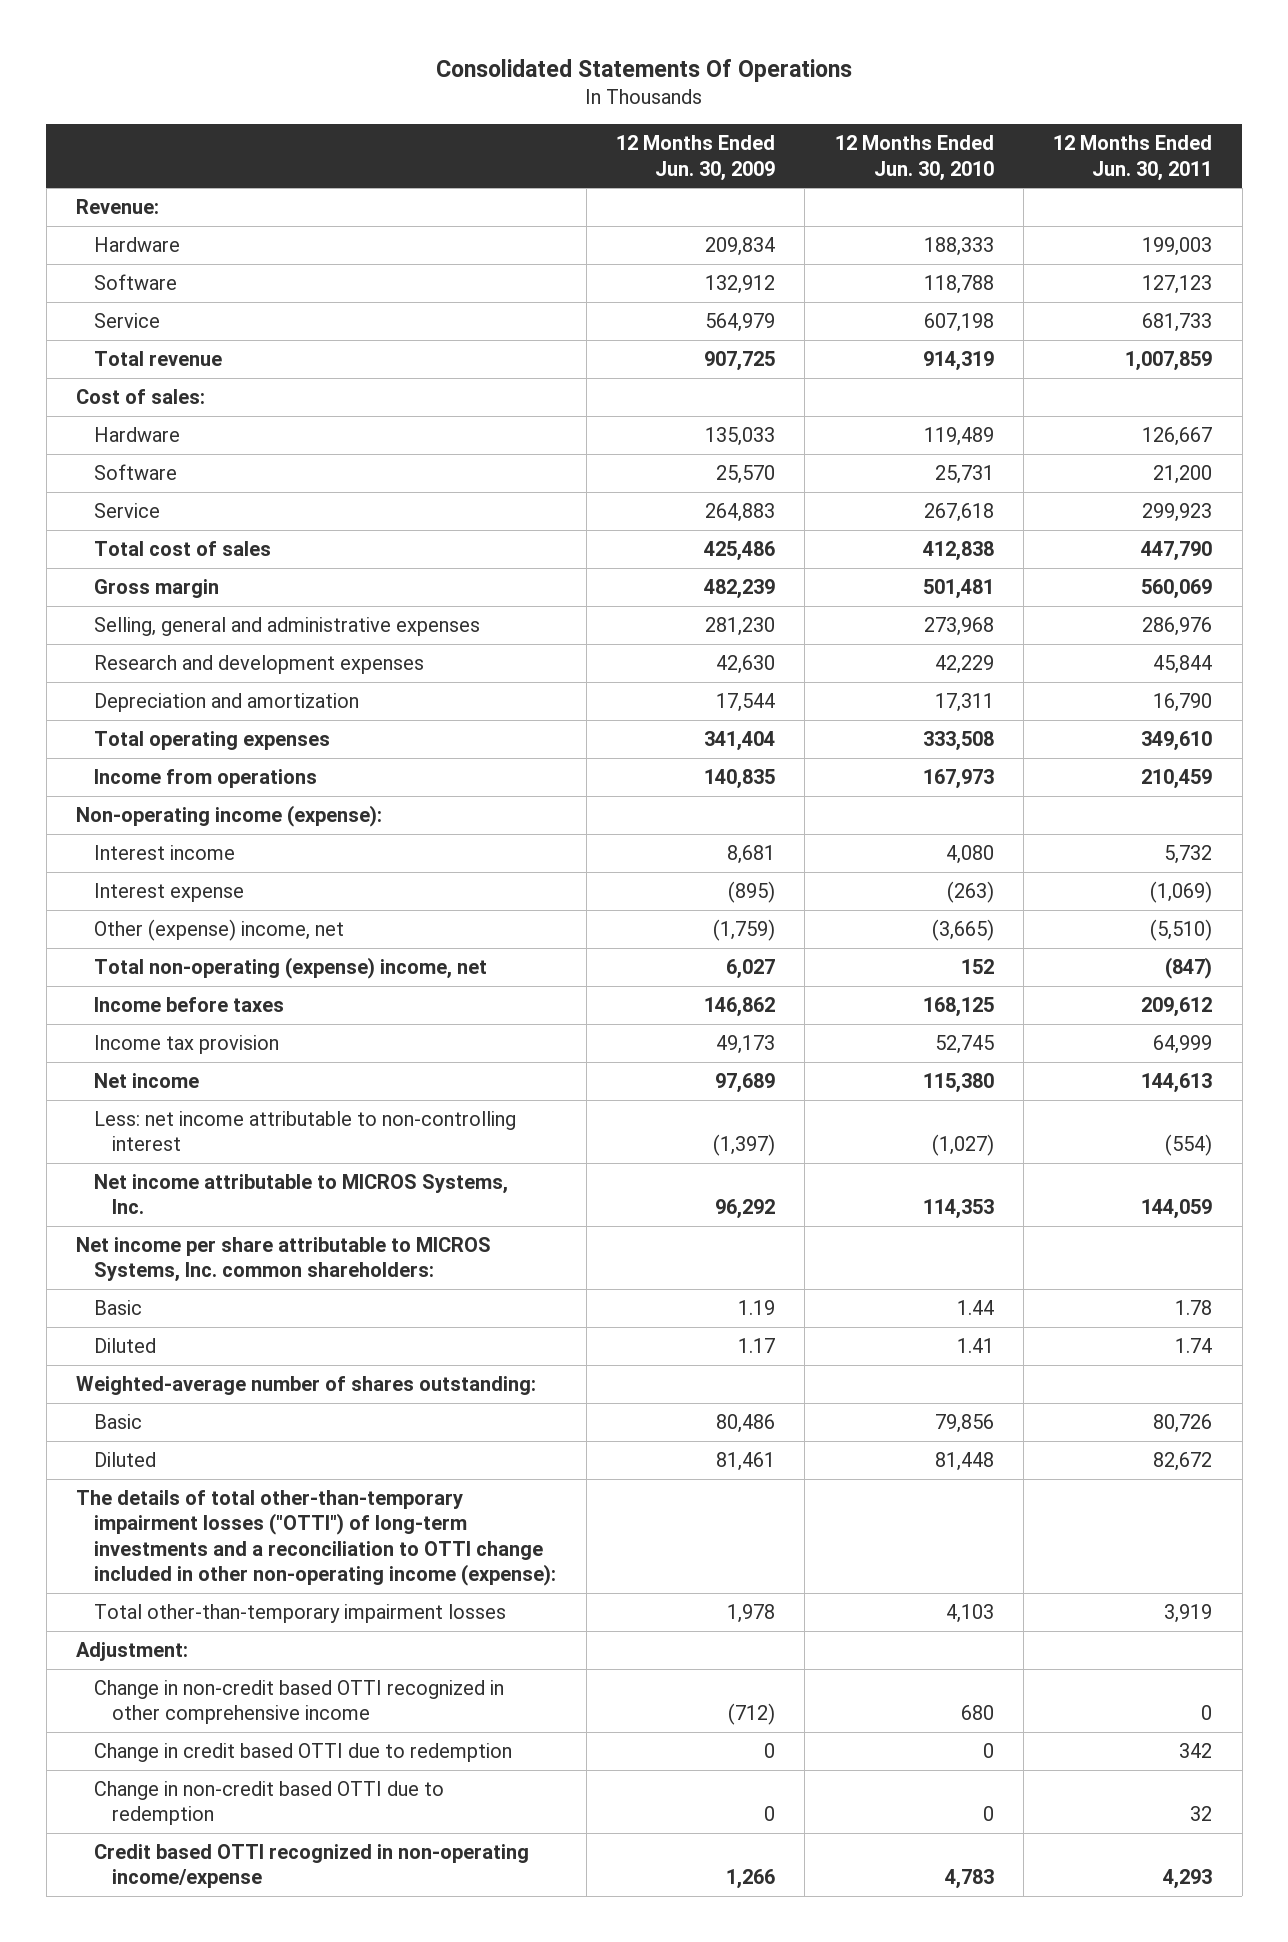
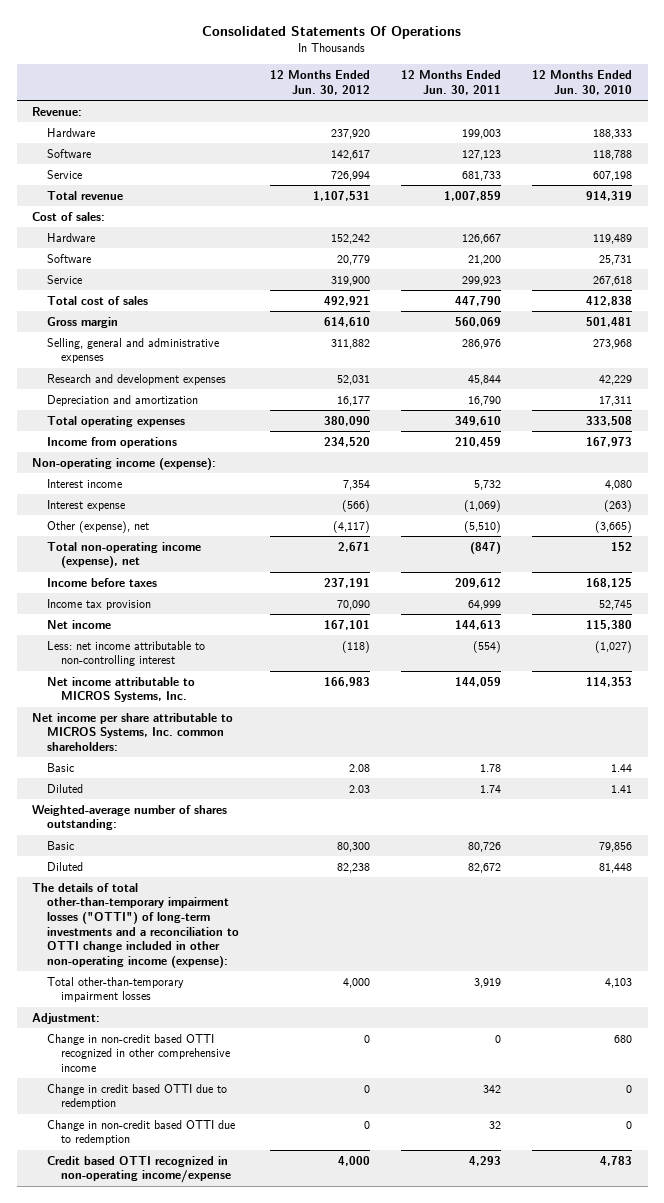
[615,135,775,181] 12 Months Ended Jun. 30, 2009 -> none
none -> [269,70,370,95] 12 Months Ended Jun. 30, 2012
[94,918,345,941] Other (expense) income, net -> [46,520,149,533] Other (expense), net
[94,956,488,979] Total non-operating (expense) income, net -> [46,541,201,569] Total non-operating income (expense), net

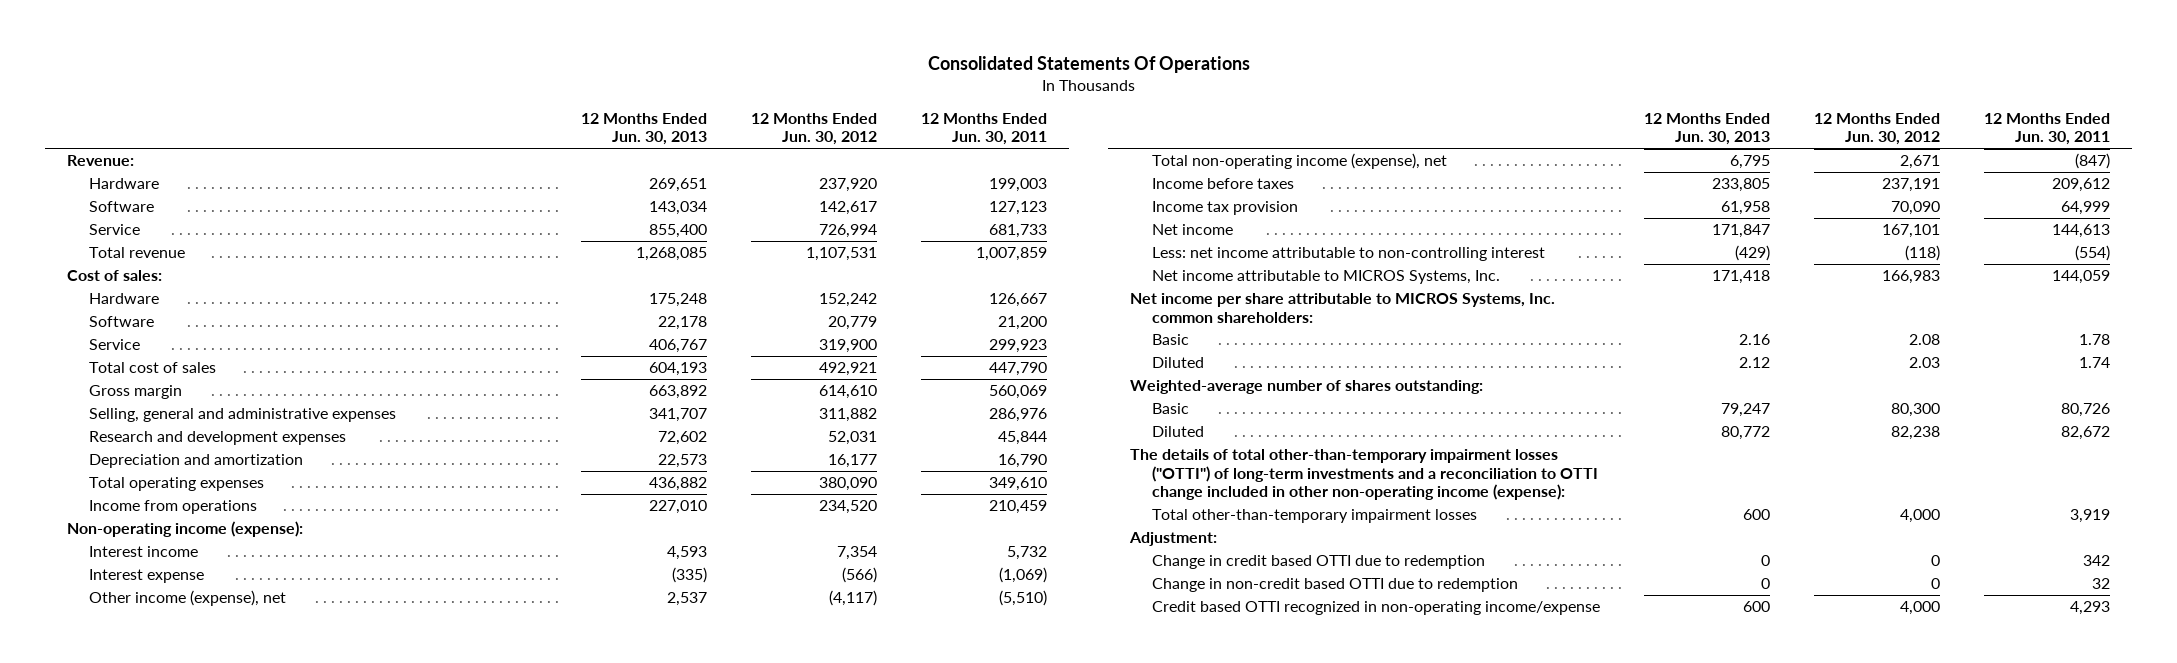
[532,70,633,95] 12 Months Ended Jun. 30, 2010 -> none
none -> [581,112,708,146] 12 Months Ended Jun. 30, 2013
[46,520,149,533] Other (expense), net -> [89,590,287,607] Other income (expense), net
[46,1033,231,1073] Change in non-credit based OTTI recognized in other comprehensive income -> none

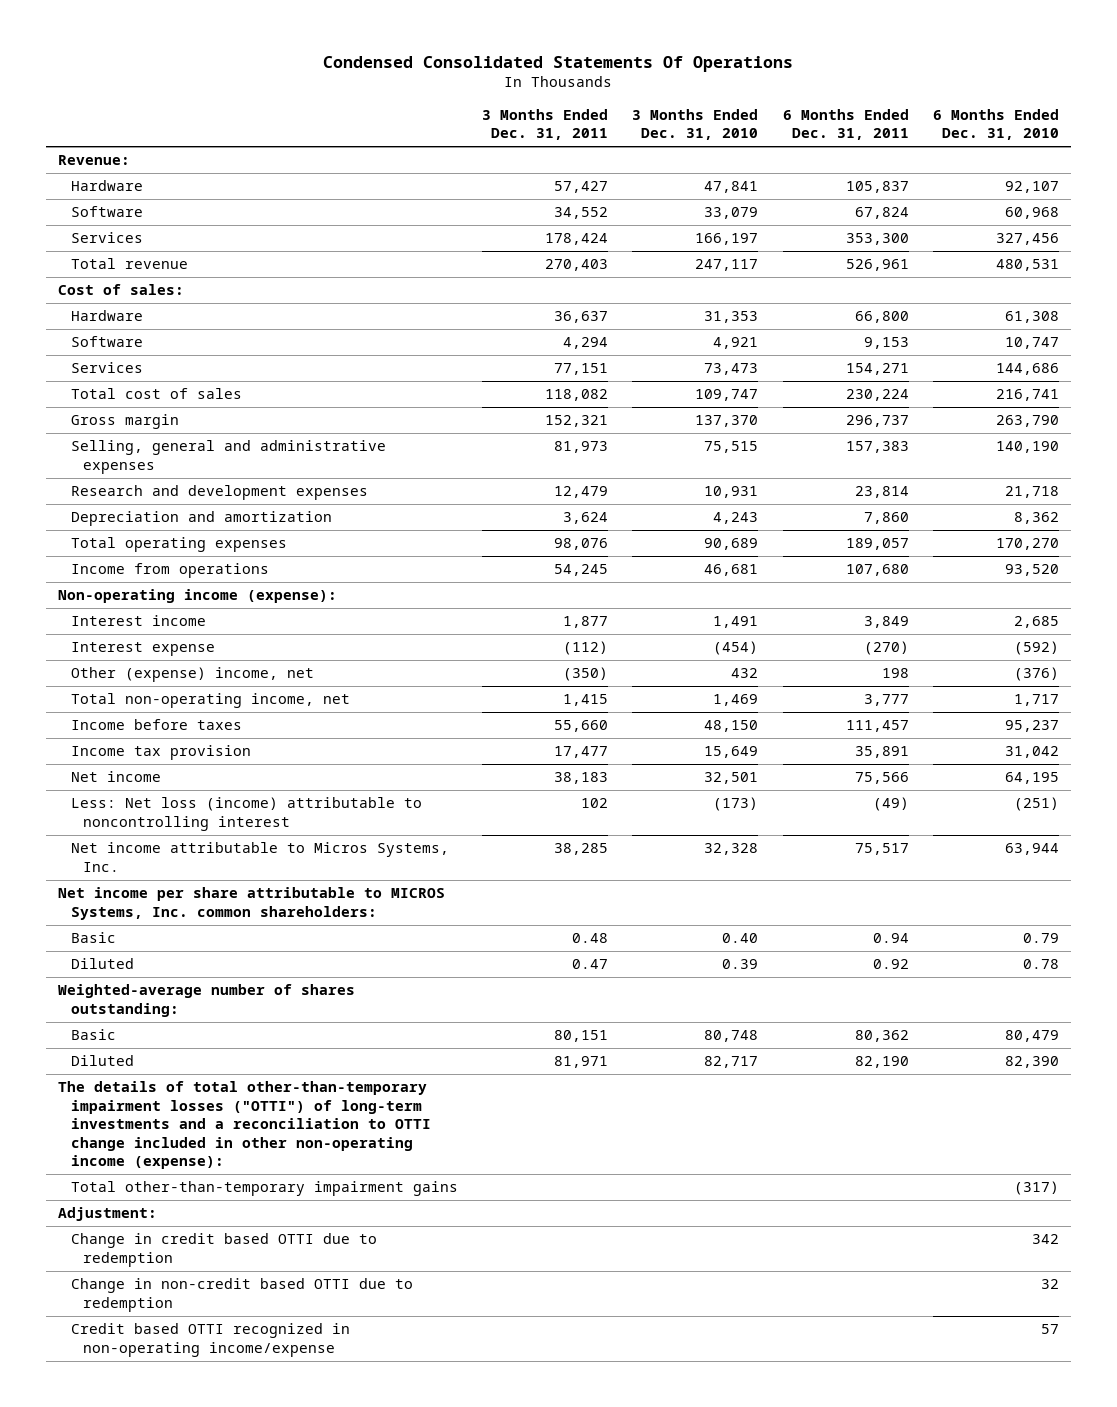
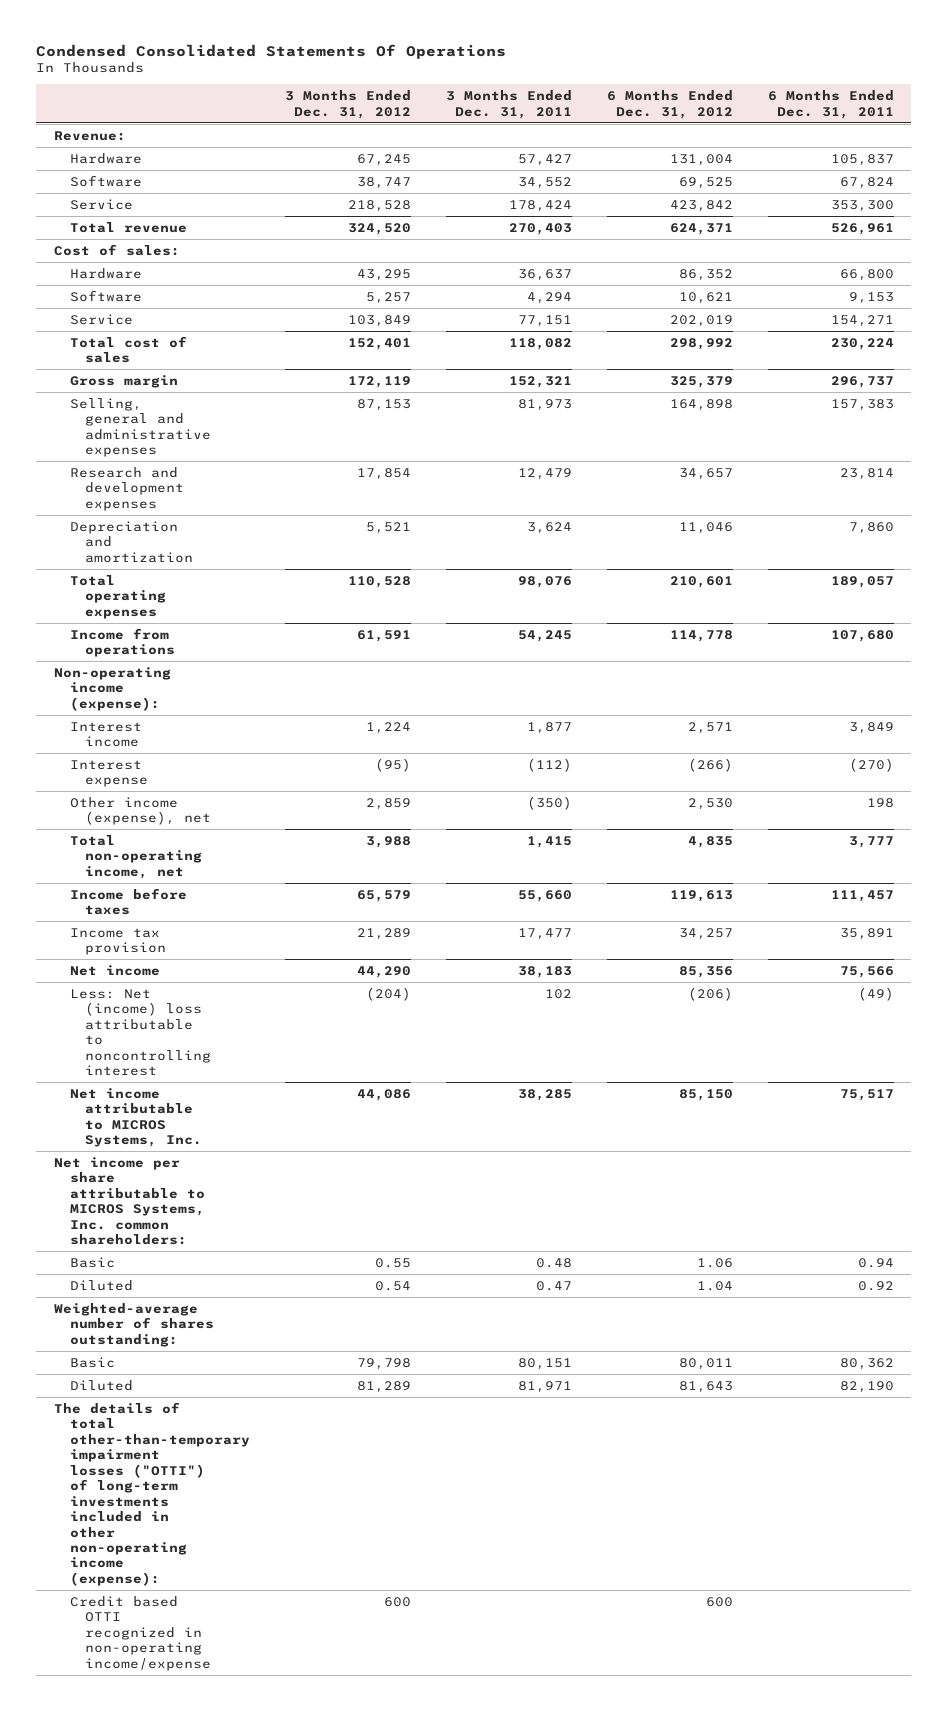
[632,108,759,141] 3 Months Ended Dec. 31, 2010 -> none
[932,108,1059,141] 6 Months Ended Dec. 31, 2010 -> none
none -> [284,90,411,119] 3 Months Ended Dec. 31, 2012
none -> [606,90,733,119] 6 Months Ended Dec. 31, 2012
[70,232,143,244] Services -> [69,198,133,210] Service
[70,362,143,374] Services -> [69,313,133,325] Service
[70,667,314,683] Other (expense) income, net -> [69,796,212,826] Other income (expense), net
[70,797,422,831] Less: Net loss (income) attributable to noncontrolling interest -> [69,988,212,1077] Less: Net (income) loss attributable to noncontrolling interest
[70,842,449,872] Net income attributable to Micros Systems, Inc. -> [69,1087,203,1148] Net income attributable to MICROS Systems, Inc.
[70,1181,458,1197] Total other-than-temporary impairment gains -> none
[58,1207,158,1222] Adjustment: -> none
[70,1233,377,1267] Change in credit based OTTI due to redemption -> none
[70,1278,413,1312] Change in non-credit based OTTI due to redemption -> none
[58,1081,431,1170] The details of total other-than-temporary impairment losses ("OTTI") of long-term investments and a reconciliation to OTTI change included in other non-operating income (expense): -> [53,1401,250,1586] The details of total other-than-temporary impairment losses ("OTTI") of long-term investments included in other non-operating income (expense):

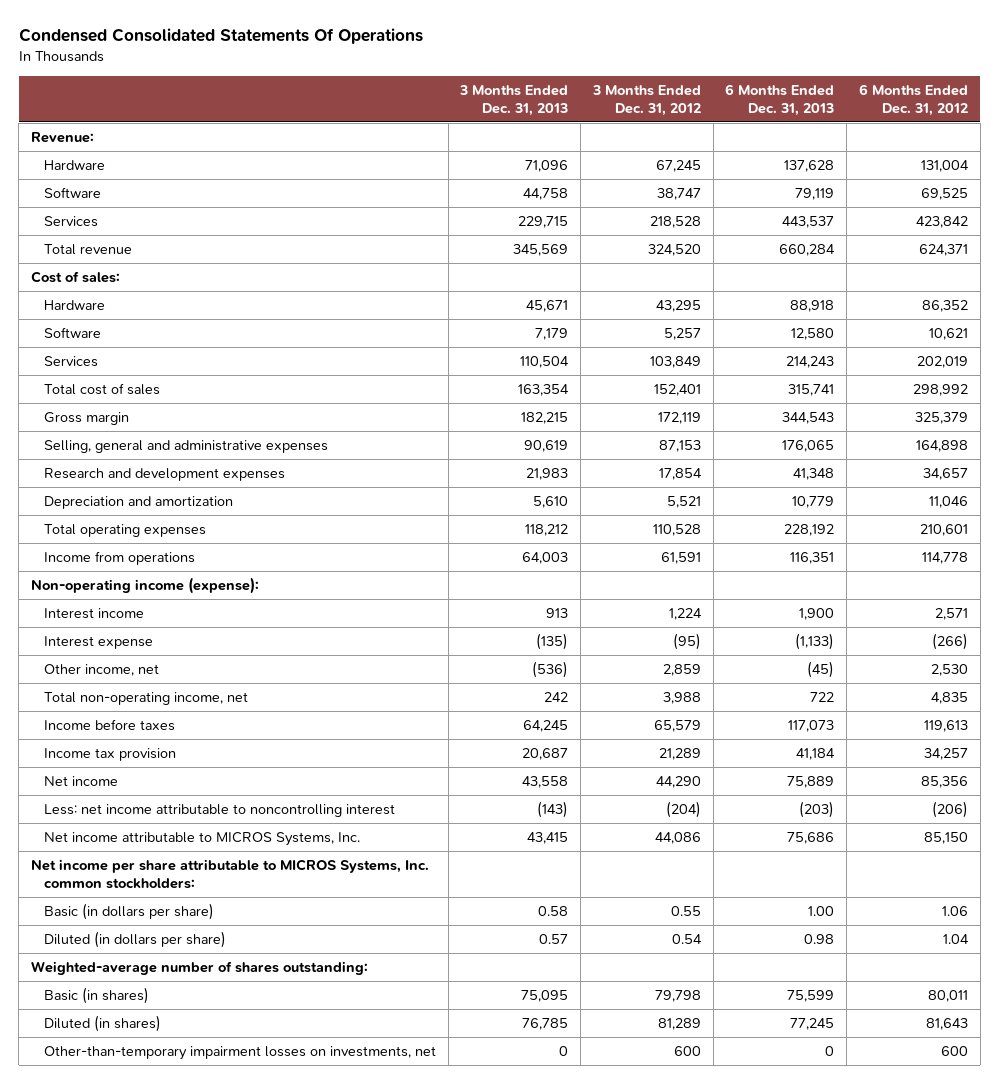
[445,90,572,119] 3 Months Ended Dec. 31, 2011 -> none
[767,90,894,119] 6 Months Ended Dec. 31, 2011 -> none
none -> [459,84,569,116] 3 Months Ended Dec. 31, 2013
none -> [725,83,835,116] 6 Months Ended Dec. 31, 2013
[69,198,133,210] Service -> [43,215,98,227] Services
[69,313,133,325] Service -> [43,355,98,367] Services
[69,796,212,826] Other income (expense), net -> [43,663,159,676] Other income, net
[69,988,212,1077] Less: Net (income) loss attributable to noncontrolling interest -> [43,803,395,817] Less: net income attributable to noncontrolling interest
[53,1156,205,1246] Net income per share attributable to MICROS Systems, Inc. common shareholders: -> [31,858,430,890] Net income per share attributable to MICROS Systems, Inc. common stockholders:
[69,1256,115,1268] Basic -> [43,902,214,920] Basic (in dollars per share)
[69,1279,133,1291] Diluted -> [43,930,226,948] Diluted (in dollars per share)
[53,1401,250,1586] The details of total other-than-temporary impairment losses ("OTTI") of long-term investments included in other non-operating income (expense): -> none
[69,1595,212,1671] Credit based OTTI recognized in non-operating income/expense -> none
[69,1356,115,1368] Basic -> [43,986,149,1004] Basic (in shares)
[69,1379,133,1391] Diluted -> [43,1014,161,1032] Diluted (in shares)
none -> [43,1045,436,1060] Other-than-temporary impairment losses on investments, net

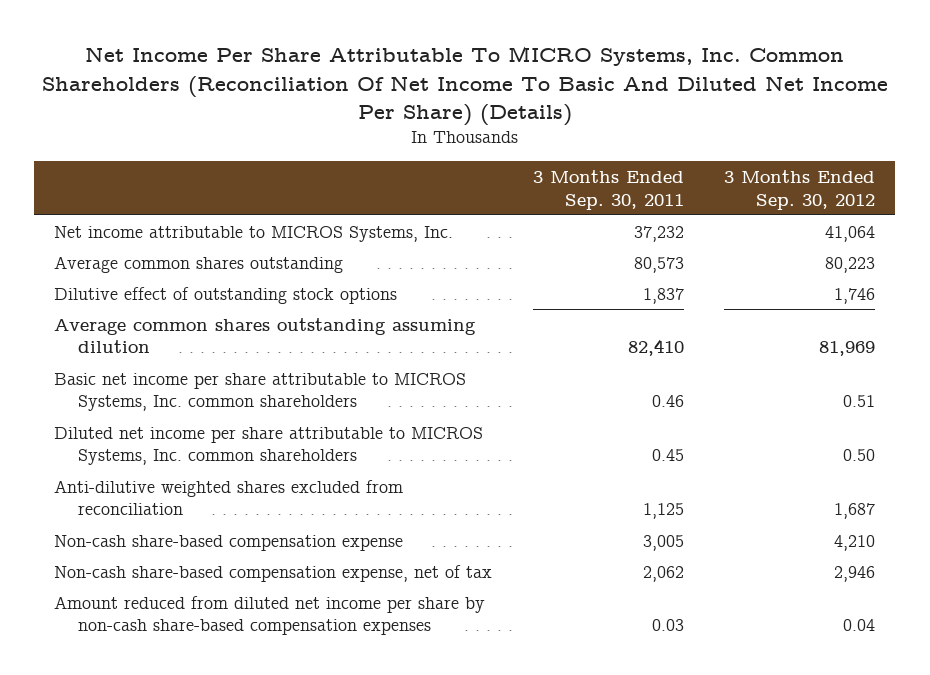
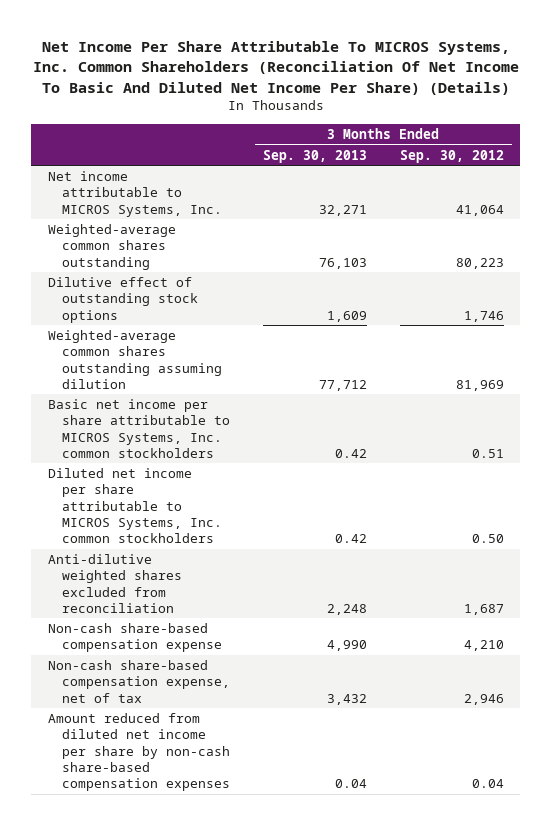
[41,46,888,126] Net Income Per Share Attributable To MICRO Systems, Inc. Common Shareholders (Reconciliation Of Net Income To Basic And Diluted Net Income Per Share) (Details) -> [32,40,519,95] Net Income Per Share Attributable To MICROS Systems, Inc. Common Shareholders (Reconciliation Of Net Income To Basic And Diluted Net Income Per Share) (Details)
[532,169,684,210] 3 Months Ended Sep. 30, 2011 -> none
none -> [262,149,367,163] Sep. 30, 2013
[54,255,344,273] Average common shares outstanding -> [47,224,176,270] Weighted-average common shares outstanding
[54,317,477,354] Average common shares outstanding assuming dilution -> [47,330,222,389] Weighted-average common shares outstanding assuming dilution
[54,372,467,412] Basic net income per share attributable to MICROS Systems, Inc. common shareholders -> [47,399,230,458] Basic net income per share attributable to MICROS Systems, Inc. common stockholders
[54,426,484,466] Diluted net income per share attributable to MICROS Systems, Inc. common shareholders -> [47,468,222,543] Diluted net income per share attributable to MICROS Systems, Inc. common stockholders

